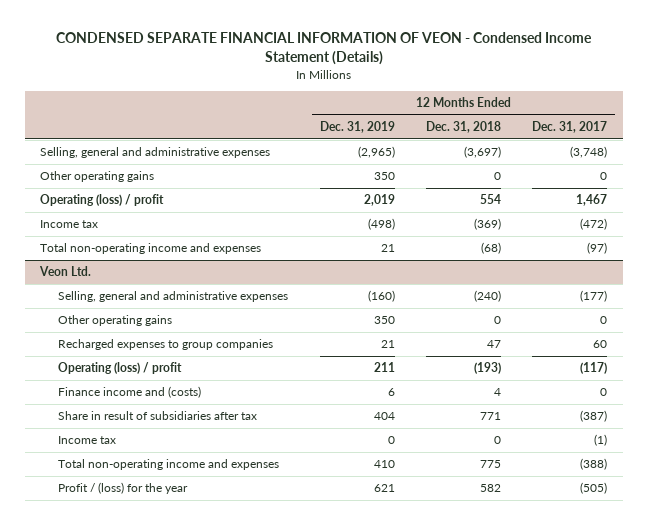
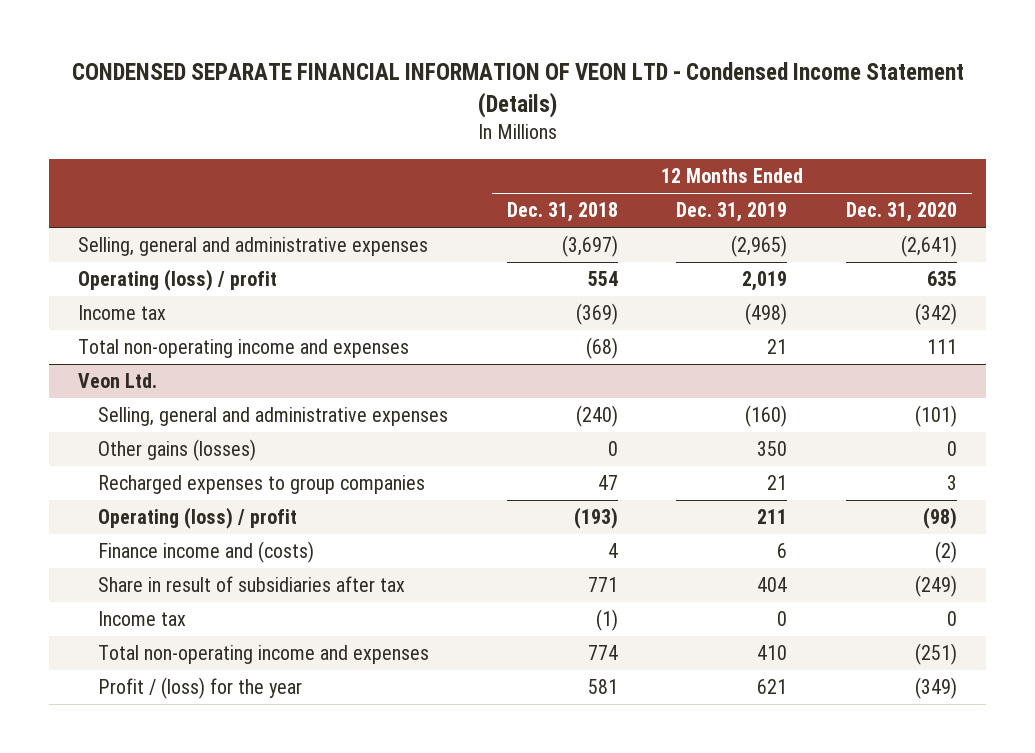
[55,32,592,66] CONDENSED SEPARATE FINANCIAL INFORMATION OF VEON - Condensed Income Statement (Details) -> [71,62,964,118] CONDENSED SEPARATE FINANCIAL INFORMATION OF VEON LTD - Condensed Income Statement (Details)
[532,121,608,134] Dec. 31, 2017 -> none
none -> [845,202,957,223] Dec. 31, 2020
[40,171,155,183] Other operating gains -> none
[58,315,173,327] Other operating gains -> [98,439,257,462] Other gains (losses)
[494,436,502,445] 0 -> [595,609,618,632] (1)
[480,460,502,469] 775 -> [587,645,618,661] 774
[480,484,502,493] 582 -> [587,679,618,695] 581

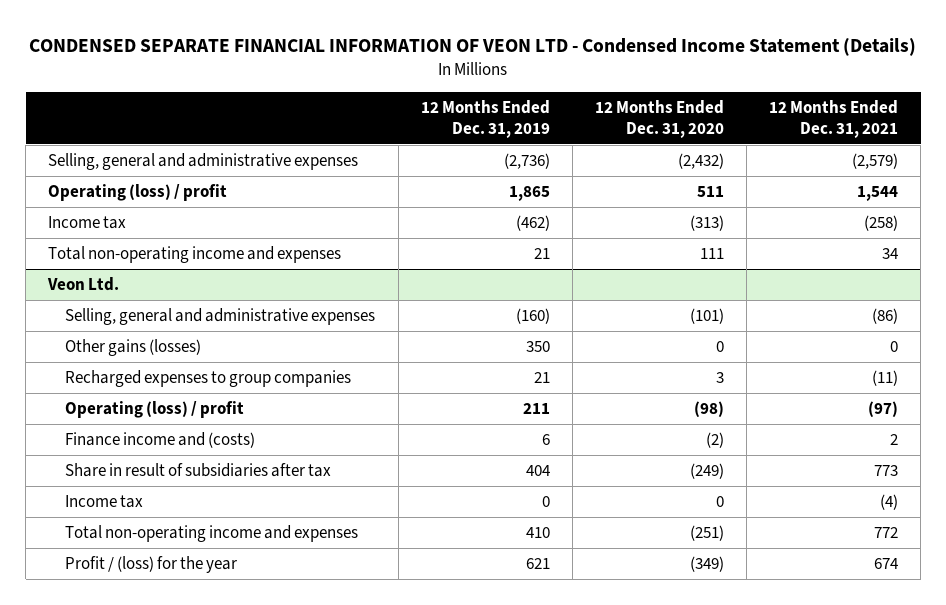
[506,202,618,223] Dec. 31, 2018 -> none
none -> [769,100,899,139] 12 Months Ended Dec. 31, 2021
[731,235,788,258] (2,965) -> [503,153,550,170] (2,736)
[900,235,957,258] (2,641) -> [677,153,724,170] (2,432)
[742,271,788,292] 2,019 -> [508,186,550,202] 1,865
[926,271,957,287] 635 -> [696,186,724,198] 511
[745,303,788,326] (498) -> [515,215,550,232] (462)
[914,303,957,326] (342) -> [689,215,724,232] (313)

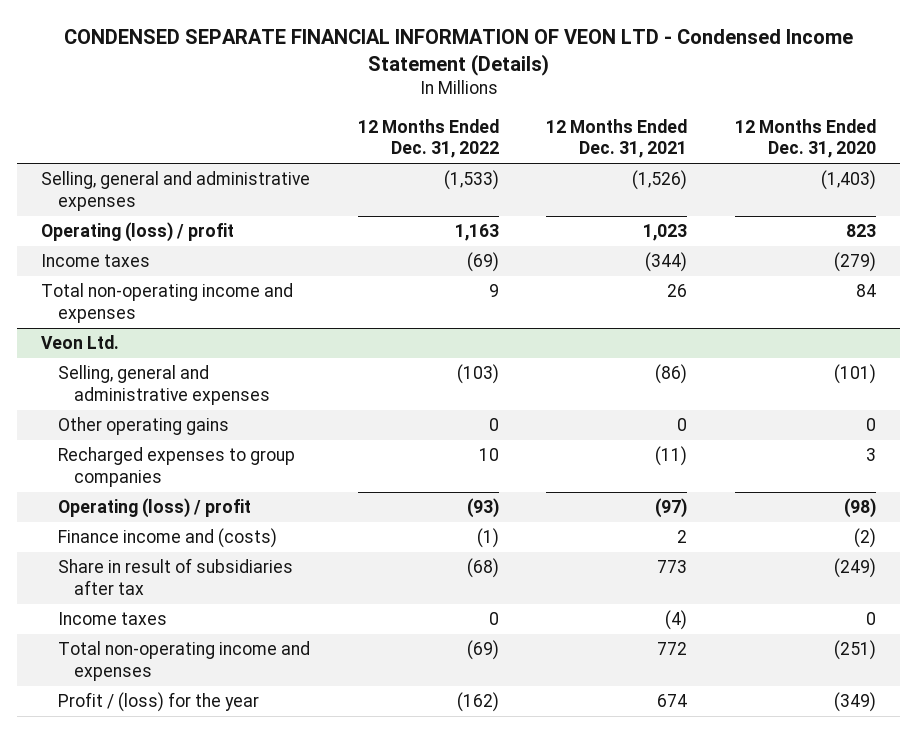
[420,100,550,139] 12 Months Ended Dec. 31, 2019 -> none
none -> [357,118,499,158] 12 Months Ended Dec. 31, 2022
[677,153,724,170] (2,432) -> [821,170,877,191] (1,403)
[852,153,899,170] (2,579) -> [632,170,688,191] (1,526)
[696,186,724,198] 511 -> [846,224,877,238] 823
[857,186,899,202] 1,544 -> [643,224,688,242] 1,023
[48,216,127,230] Income tax -> [41,254,151,268] Income taxes
[689,215,724,232] (313) -> [834,252,877,273] (279)
[864,215,899,232] (258) -> [645,252,688,273] (344)
[699,248,724,260] 111 -> [856,284,877,298] 84
[882,248,899,260] 34 -> [667,284,688,298] 26
[65,339,202,357] Other gains (losses) -> [57,417,229,436] Other operating gains
[65,495,144,509] Income tax -> [57,612,167,626] Income taxes

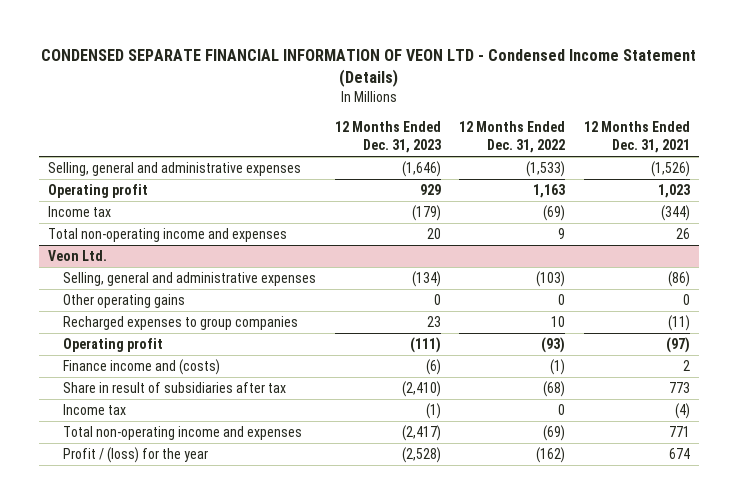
[735,118,877,158] 12 Months Ended Dec. 31, 2020 -> none
none -> [334,121,441,154] 12 Months Ended Dec. 31, 2023
[41,222,235,243] Operating (loss) / profit -> [48,183,149,198] Operating profit
[41,254,151,268] Income taxes -> [48,205,112,217] Income tax
[57,498,251,519] Operating (loss) / profit -> [63,337,164,352] Operating profit
[57,612,167,626] Income taxes -> [63,403,127,415] Income tax
[657,642,688,656] 772 -> [668,425,690,437] 771

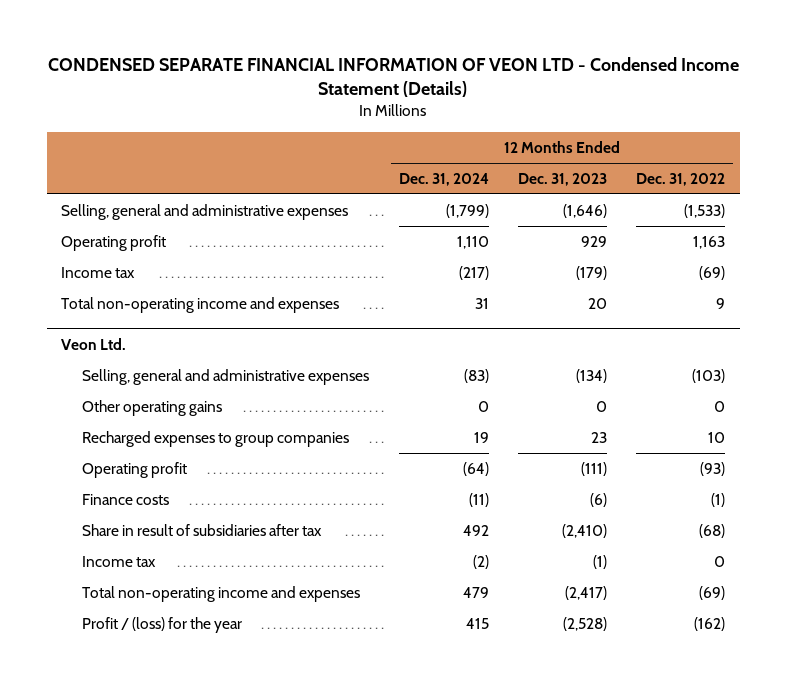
[583,121,690,154] 12 Months Ended Dec. 31, 2021 -> none
none -> [398,172,489,186] Dec. 31, 2024
[63,358,221,375] Finance income and (costs) -> [82,493,170,505] Finance costs

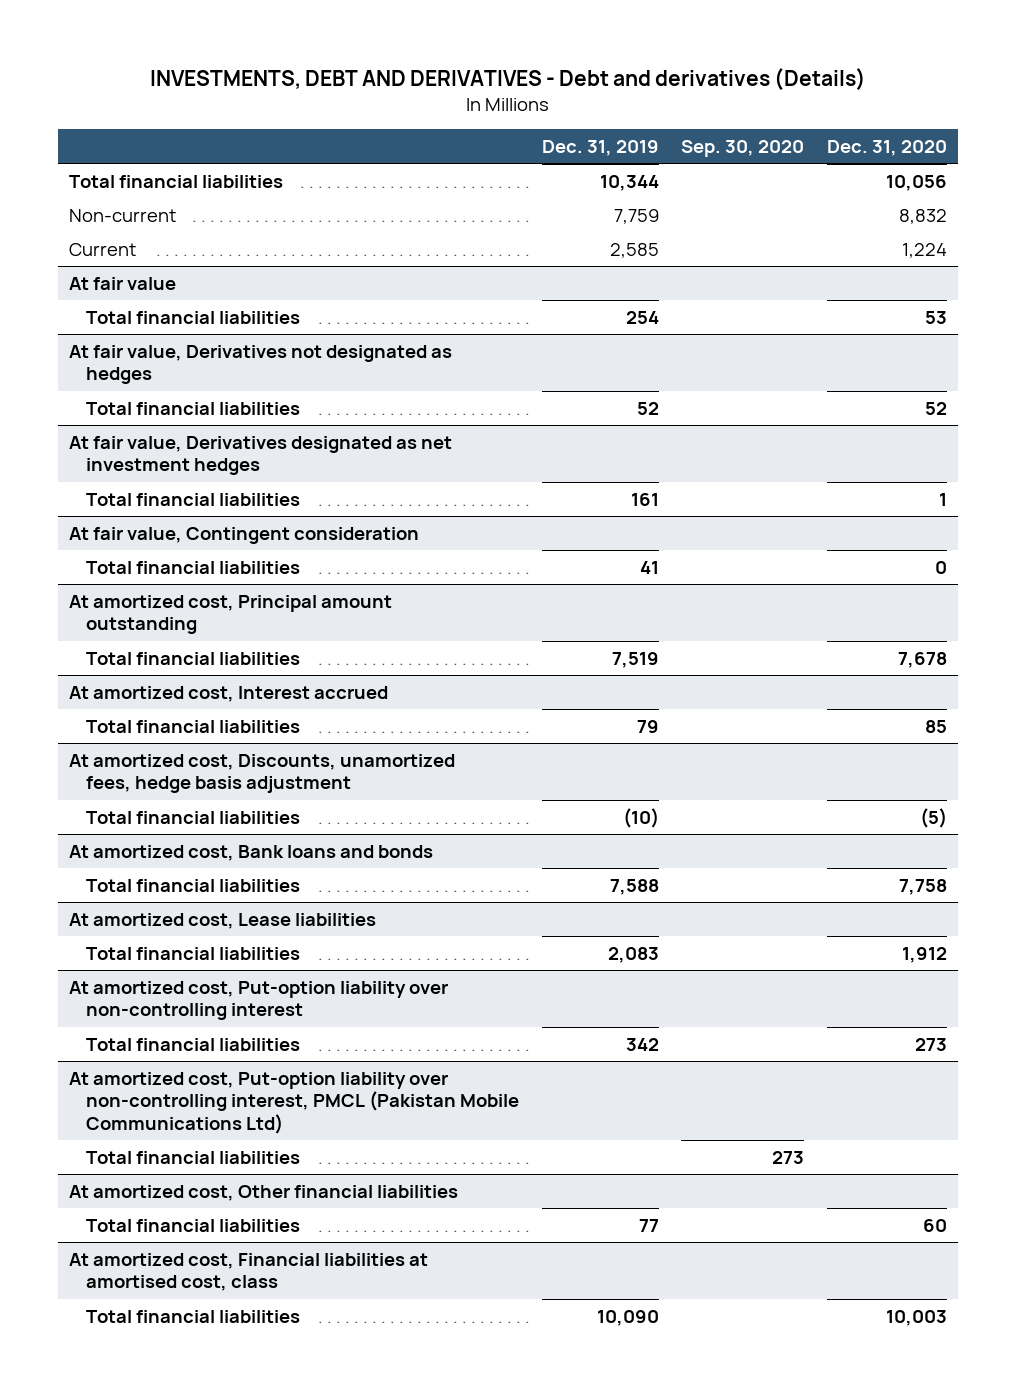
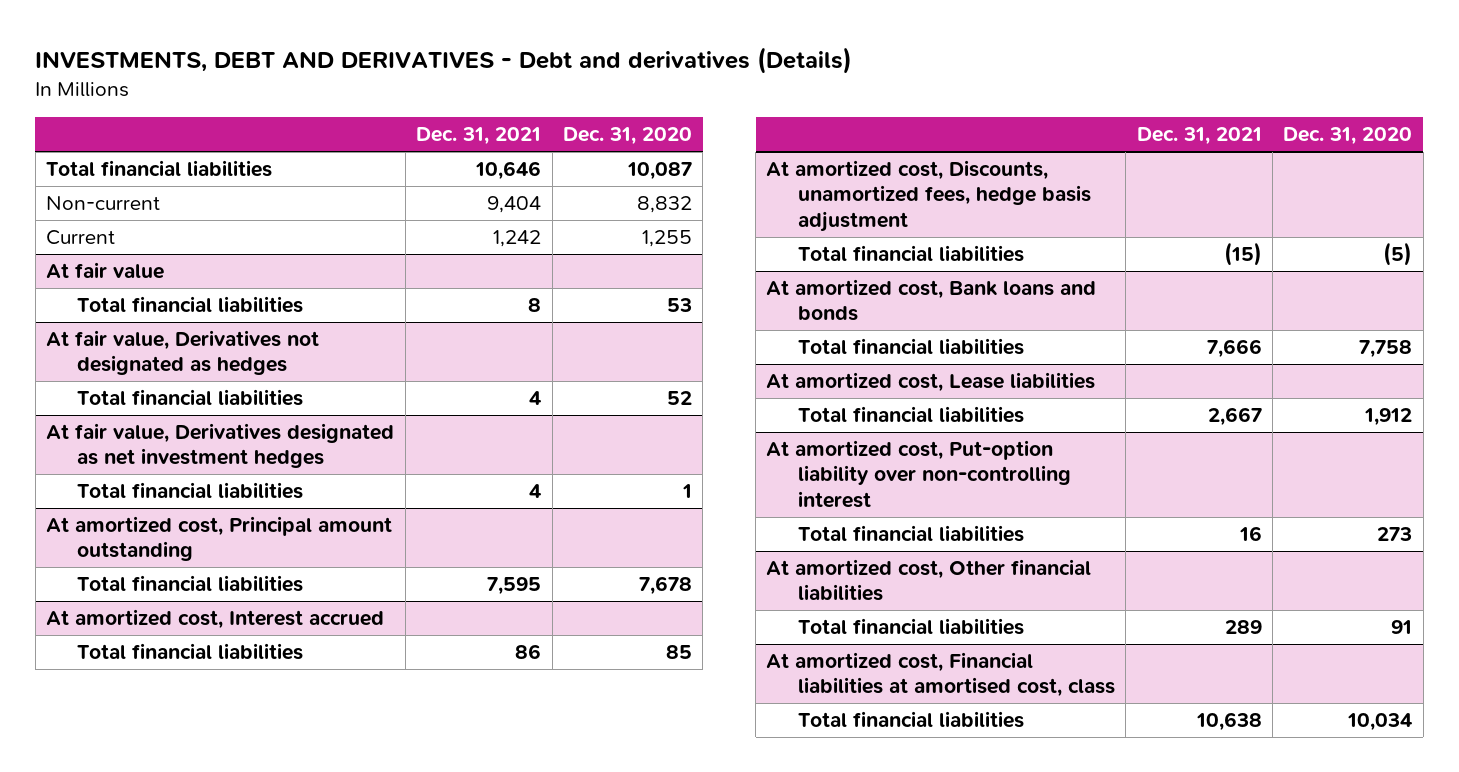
[541,140,659,157] Dec. 31, 2019 -> none
[681,140,805,158] Sep. 30, 2020 -> none
none -> [416,127,542,146] Dec. 31, 2021
[886,174,948,191] 10,056 -> [627,162,693,181] 10,087
[902,242,948,258] 1,224 -> [642,230,693,248] 1,255
[69,526,420,544] At fair value, Contingent consideration -> none
[86,560,301,574] Total financial liabilities -> none
[69,1071,520,1134] At amortized cost, Put-option liability over non-controlling interest, PMCL (Pakistan Mobile Communications Ltd) -> none
[86,1150,301,1164] Total financial liabilities -> none
[923,1218,948,1232] 60 -> [1391,620,1413,635] 91
[886,1309,948,1326] 10,003 -> [1347,713,1413,732] 10,034

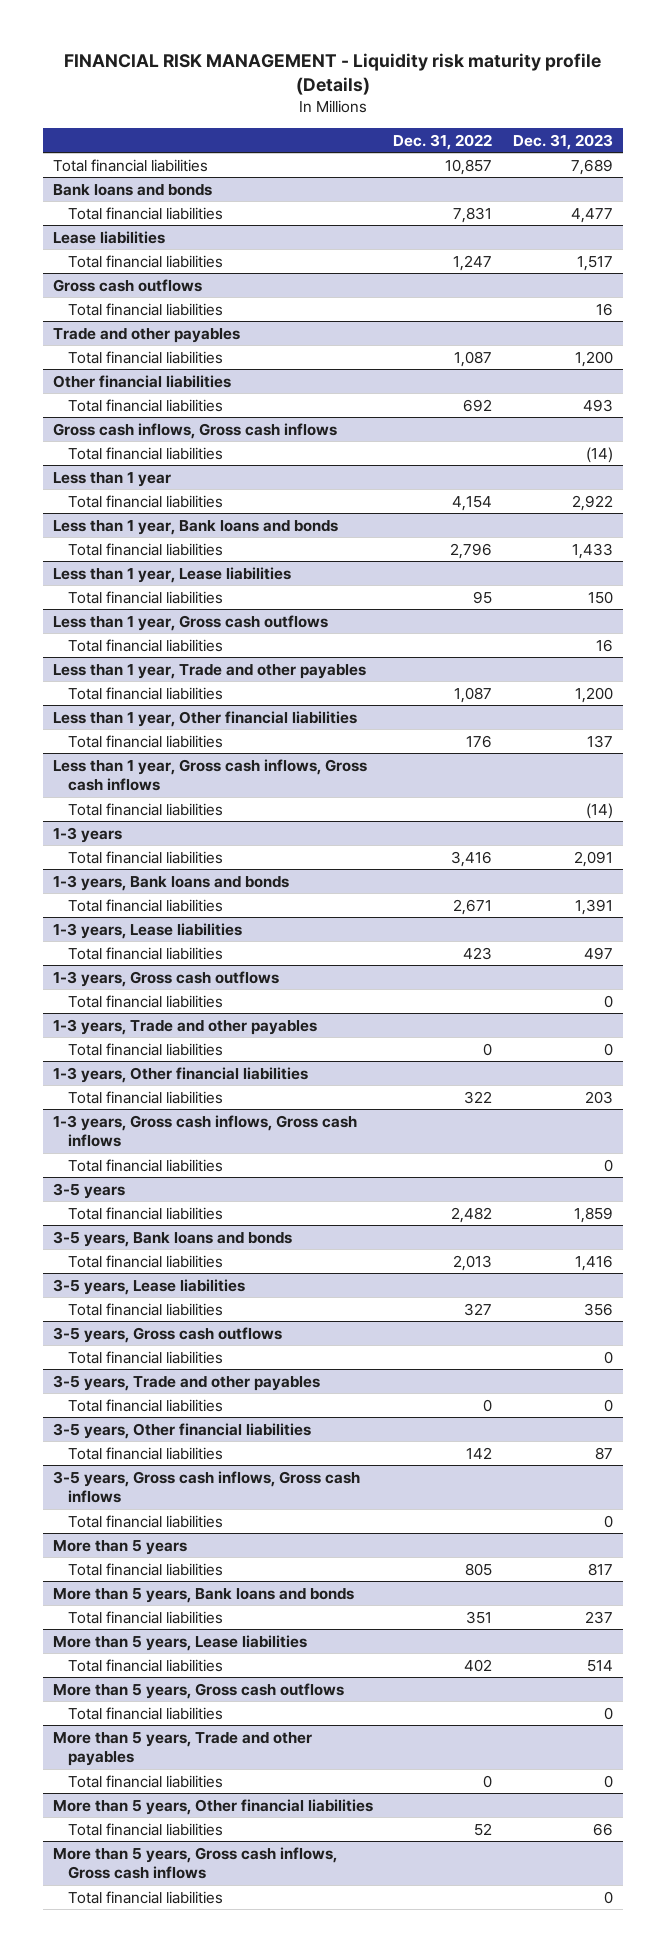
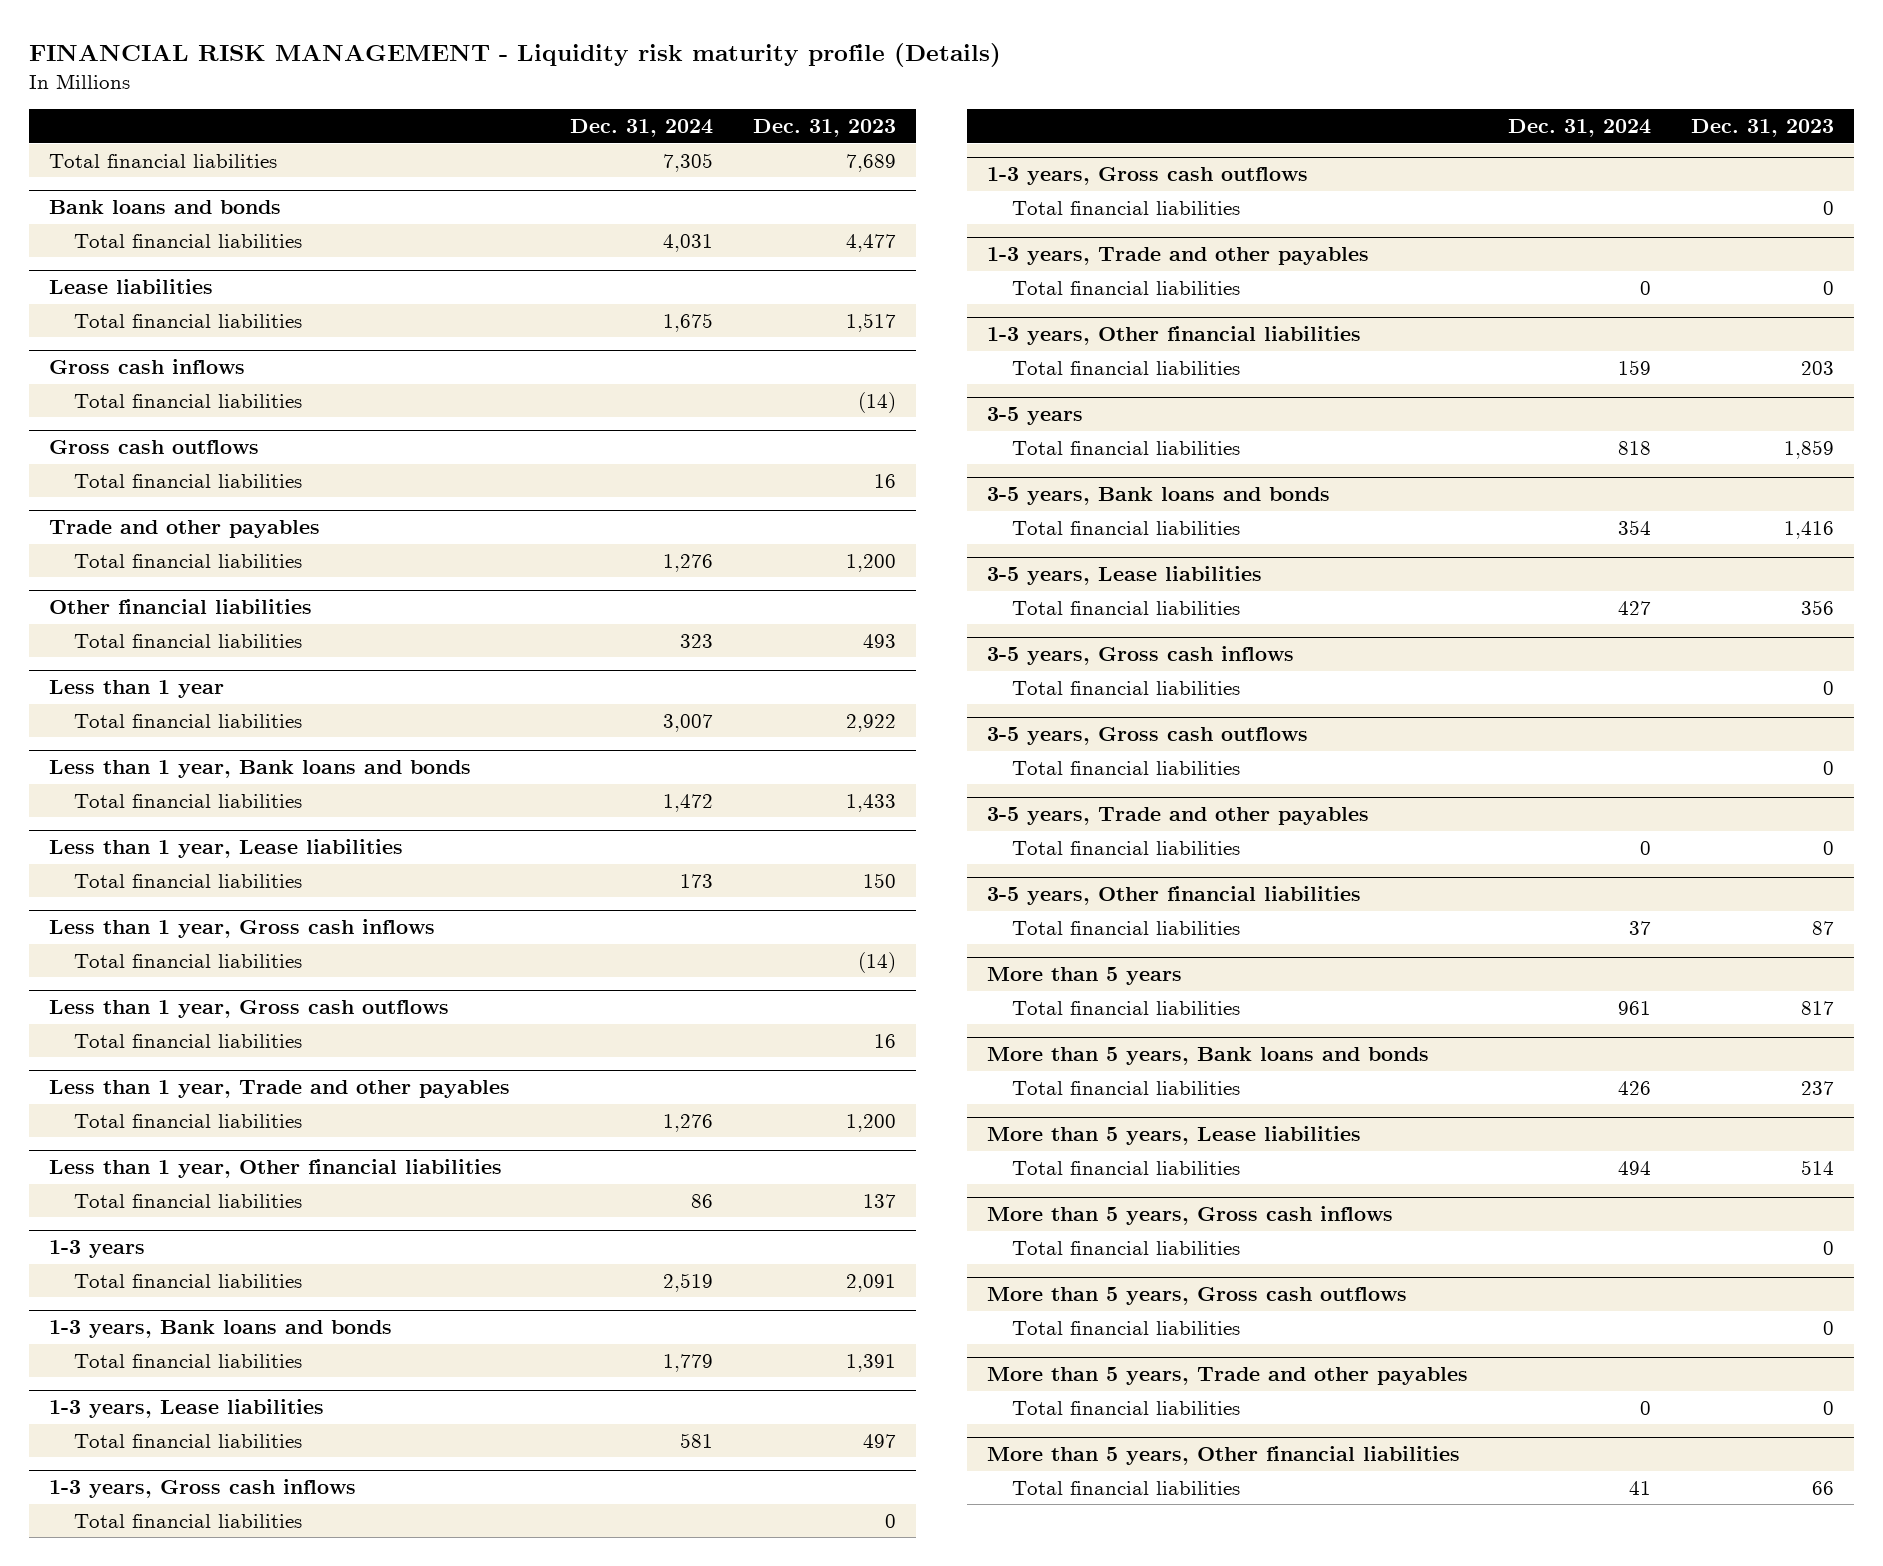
[393,133,493,150] Dec. 31, 2022 -> none
none -> [569,119,713,138] Dec. 31, 2024
none -> [49,359,246,375] Gross cash inflows
none -> [73,393,302,408] Total financial liabilities
[52,422,337,439] Gross cash inflows, Gross cash inflows -> none
[68,446,224,460] Total financial liabilities -> none
none -> [49,919,436,939] Less than 1 year, Gross cash inflows
none -> [73,953,302,968] Total financial liabilities
[52,758,367,792] Less than 1 year, Gross cash inflows, Gross cash inflows -> none
[68,802,224,816] Total financial liabilities -> none
none -> [49,1479,357,1499] 1-3 years, Gross cash inflows
none -> [73,1513,302,1528] Total financial liabilities
[52,1114,357,1148] 1-3 years, Gross cash inflows, Gross cash inflows -> none
[68,1158,224,1172] Total financial liabilities -> none
none -> [987,646,1295,666] 3-5 years, Gross cash inflows
none -> [1011,680,1240,695] Total financial liabilities
[52,1470,360,1504] 3-5 years, Gross cash inflows, Gross cash inflows -> none
[68,1514,224,1528] Total financial liabilities -> none
none -> [987,1206,1394,1226] More than 5 years, Gross cash inflows
none -> [1011,1240,1240,1255] Total financial liabilities
[52,1846,337,1880] More than 5 years, Gross cash inflows, Gross cash inflows -> none
[68,1890,224,1904] Total financial liabilities -> none

